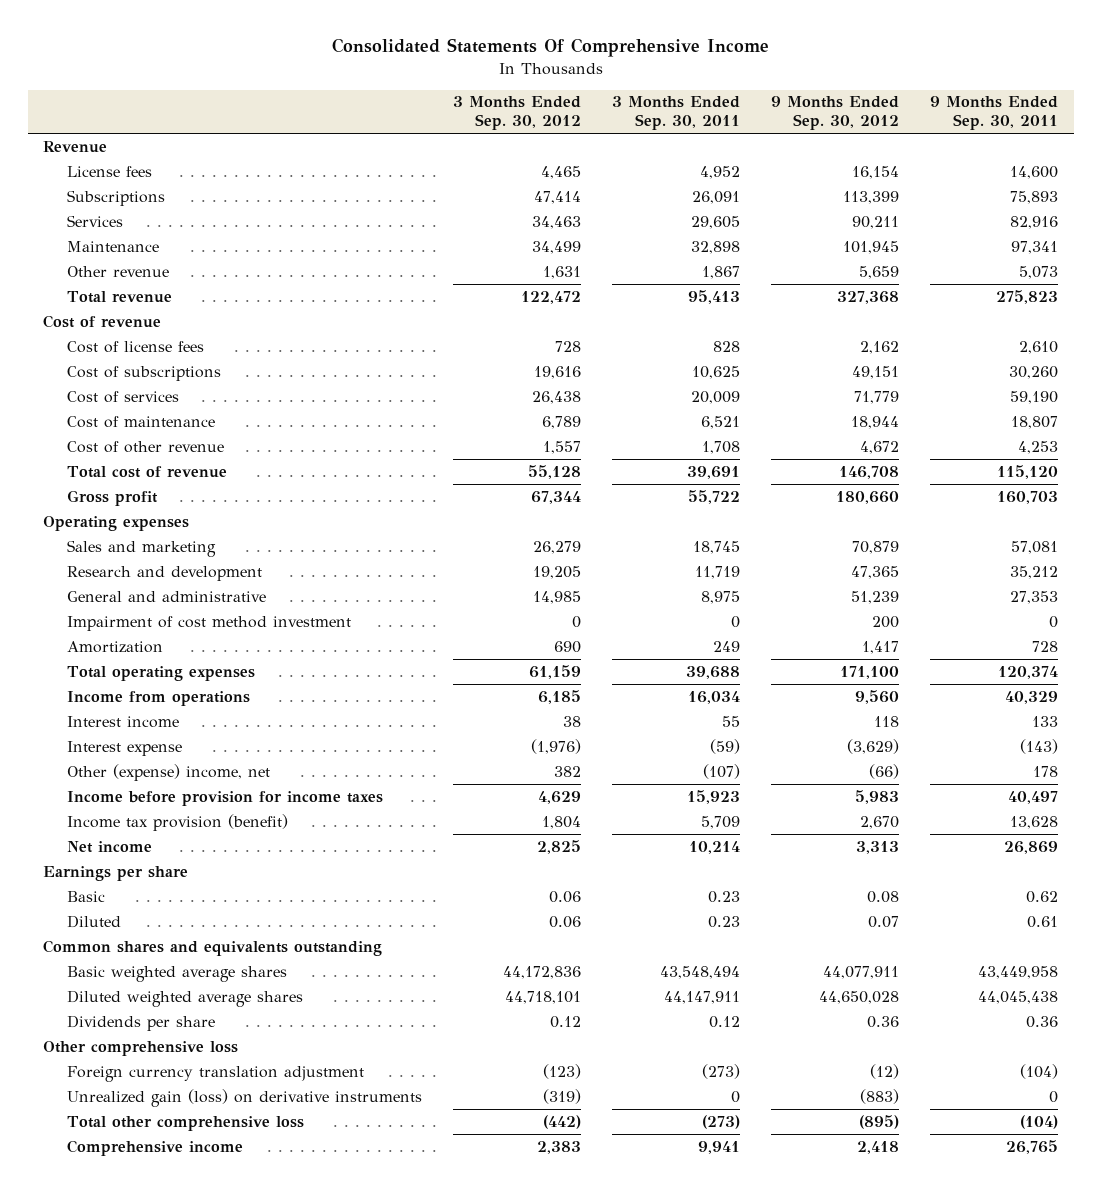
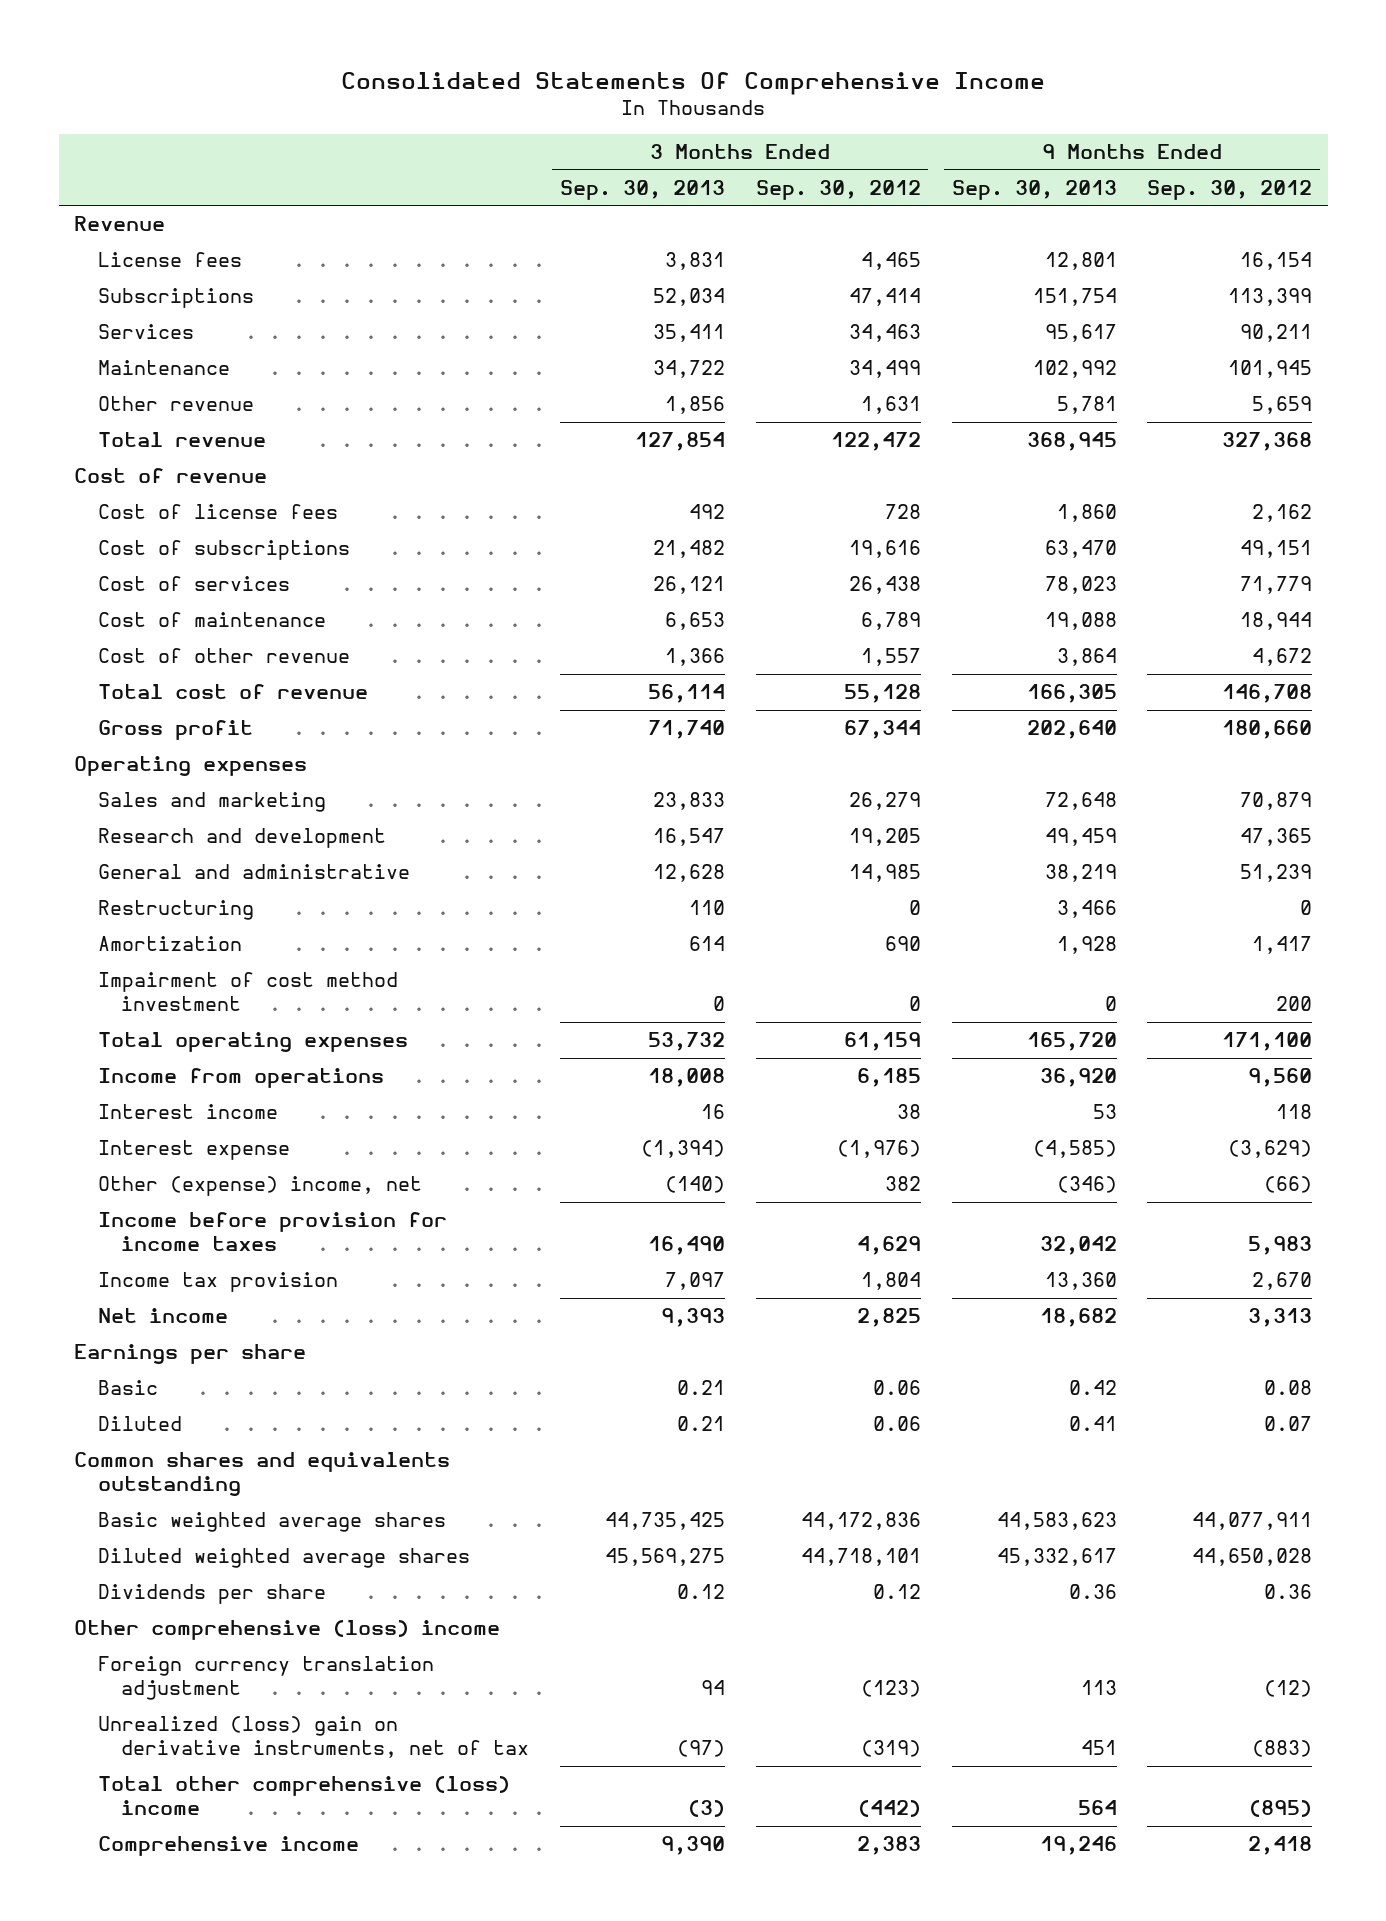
[612,96,741,131] 3 Months Ended Sep. 30, 2011 -> none
[930,96,1059,131] 9 Months Ended Sep. 30, 2011 -> none
none -> [560,179,726,200] Sep. 30, 2013
none -> [951,179,1117,200] Sep. 30, 2013
none -> [97,900,254,921] Restructuring
[66,615,351,631] Impairment of cost method investment -> [97,972,398,1012] Impairment of cost method investment
[66,813,288,831] Income tax provision (benefit) -> [97,1272,338,1293] Income tax provision
[43,1040,239,1056] Other comprehensive loss -> [74,1620,501,1641] Other comprehensive (loss) income
[66,1088,422,1107] Unrealized gain (loss) on derivative instruments -> [97,1716,530,1759] Unrealized (loss) gain on derivative instruments, net of tax
[66,1115,304,1131] Total other comprehensive loss -> [97,1776,510,1816] Total other comprehensive (loss) income

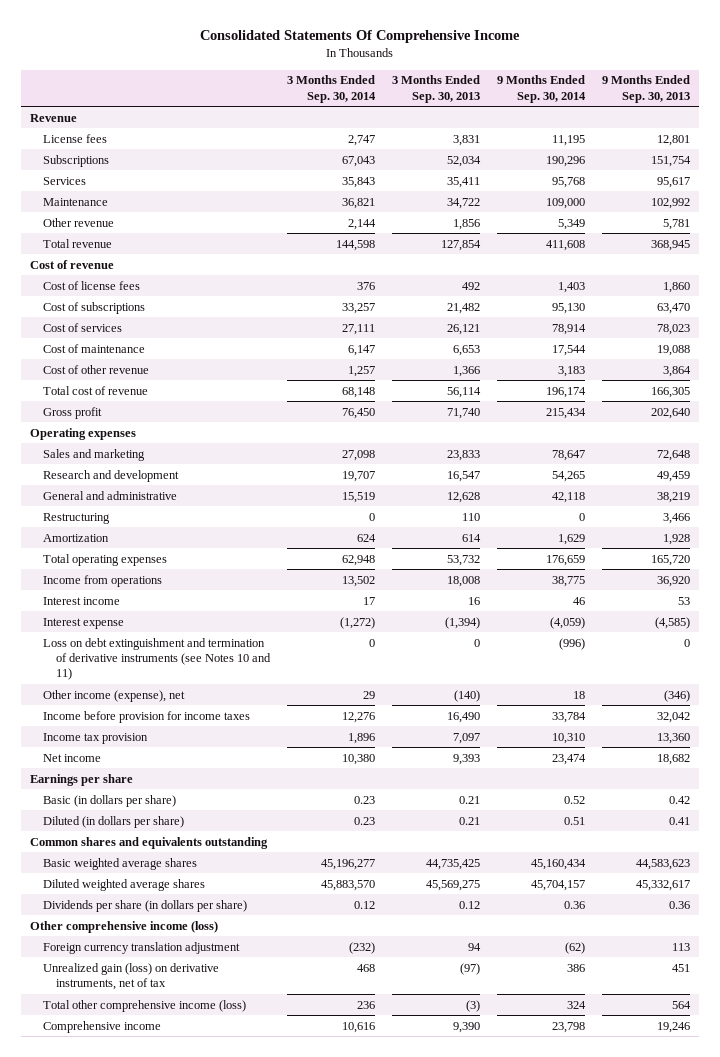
[755,179,921,200] Sep. 30, 2012 -> none
[1147,179,1313,200] Sep. 30, 2012 -> none
none -> [287,75,377,103] 3 Months Ended Sep. 30, 2014
none -> [497,75,587,103] 9 Months Ended Sep. 30, 2014
[97,972,398,1012] Impairment of cost method investment -> none
none -> [42,637,272,681] Loss on debt extinguishment and termination of derivative instruments (see Notes 10 and 11)
[97,1176,422,1197] Other (expense) income, net -> [42,689,185,702] Other income (expense), net
[97,1380,158,1396] Basic -> [42,794,176,807] Basic (in dollars per share)
[97,1416,182,1432] Diluted -> [42,815,184,828] Diluted (in dollars per share)
[97,1584,326,1605] Dividends per share -> [42,899,247,912] Dividends per share (in dollars per share)
[74,1620,501,1641] Other comprehensive (loss) income -> [29,920,218,933] Other comprehensive income (loss)
[97,1716,530,1759] Unrealized (loss) gain on derivative instruments, net of tax -> [42,962,219,991] Unrealized gain (loss) on derivative instruments, net of tax
[97,1776,510,1816] Total other comprehensive (loss) income -> [42,999,246,1012] Total other comprehensive income (loss)

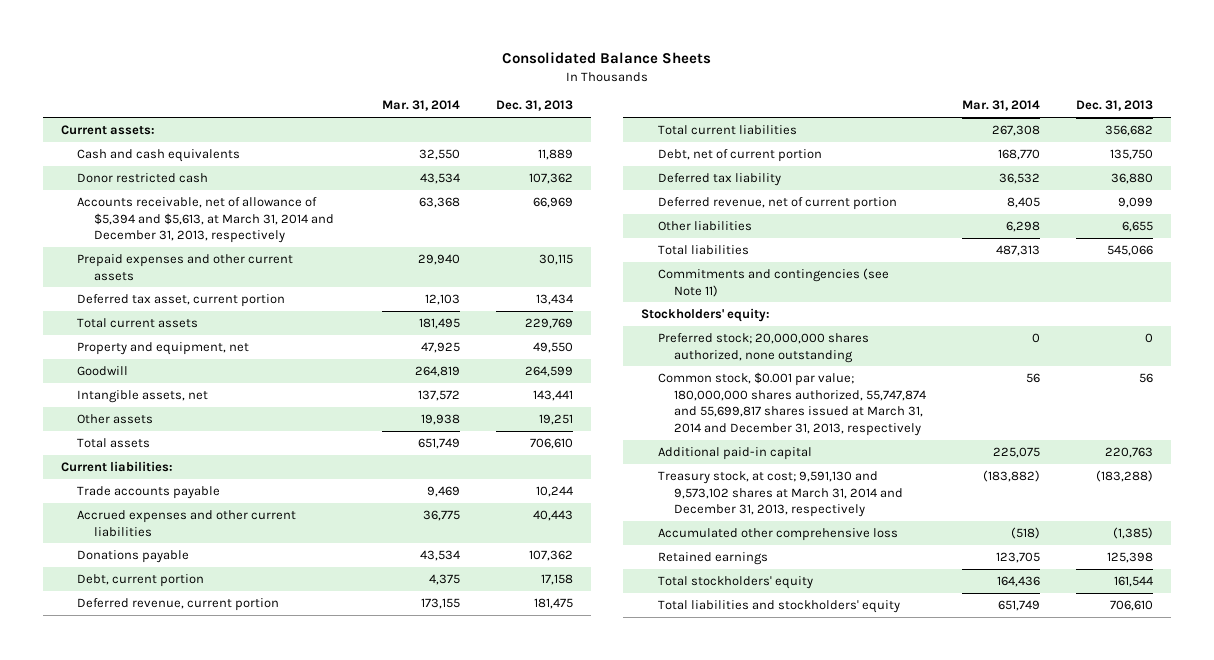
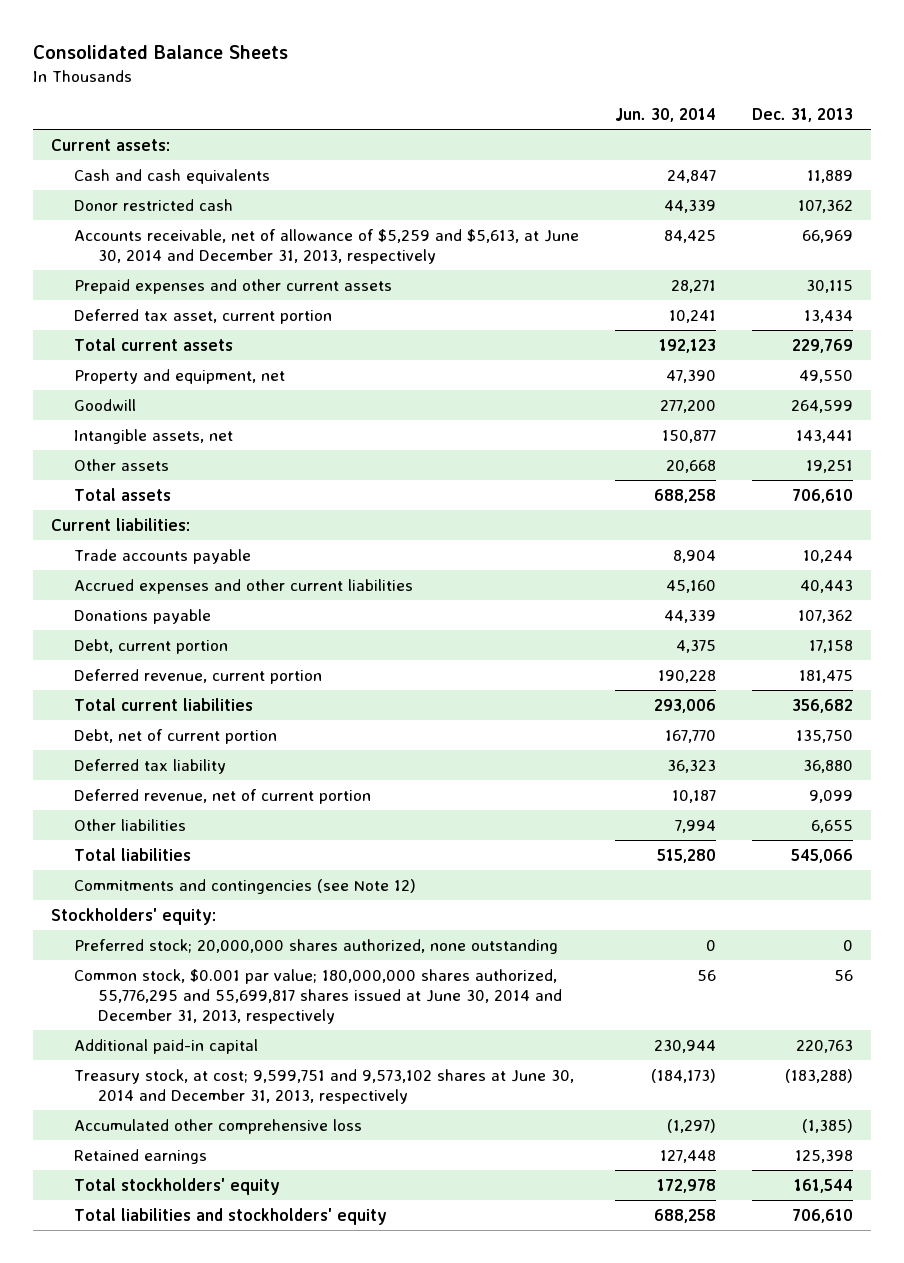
[381,100,460,112] Mar. 31, 2014 -> none
none -> [615,108,717,123] Jun. 30, 2014
[77,196,334,244] Accounts receivable, net of allowance of $5,394 and $5,613, at March 31, 2014 and December 31, 2013, respectively -> [74,228,580,264] Accounts receivable, net of allowance of $5,259 and $5,613, at June 30, 2014 and December 31, 2013, respectively
[657,267,889,297] Commitments and contingencies (see Note 11) -> [74,878,417,894] Commitments and contingencies (see Note 12)
[657,371,926,436] Common stock, $0.001 par value; 180,000,000 shares authorized, 55,747,874 and 55,699,817 shares issued at March 31, 2014 and December 31, 2013, respectively -> [74,968,562,1024] Common stock, $0.001 par value; 180,000,000 shares authorized, 55,776,295 and 55,699,817 shares issued at June 30, 2014 and December 31, 2013, respectively
[657,470,903,518] Treasury stock, at cost; 9,591,130 and 9,573,102 shares at March 31, 2014 and December 31, 2013, respectively -> [74,1068,575,1104] Treasury stock, at cost; 9,599,751 and 9,573,102 shares at June 30, 2014 and December 31, 2013, respectively

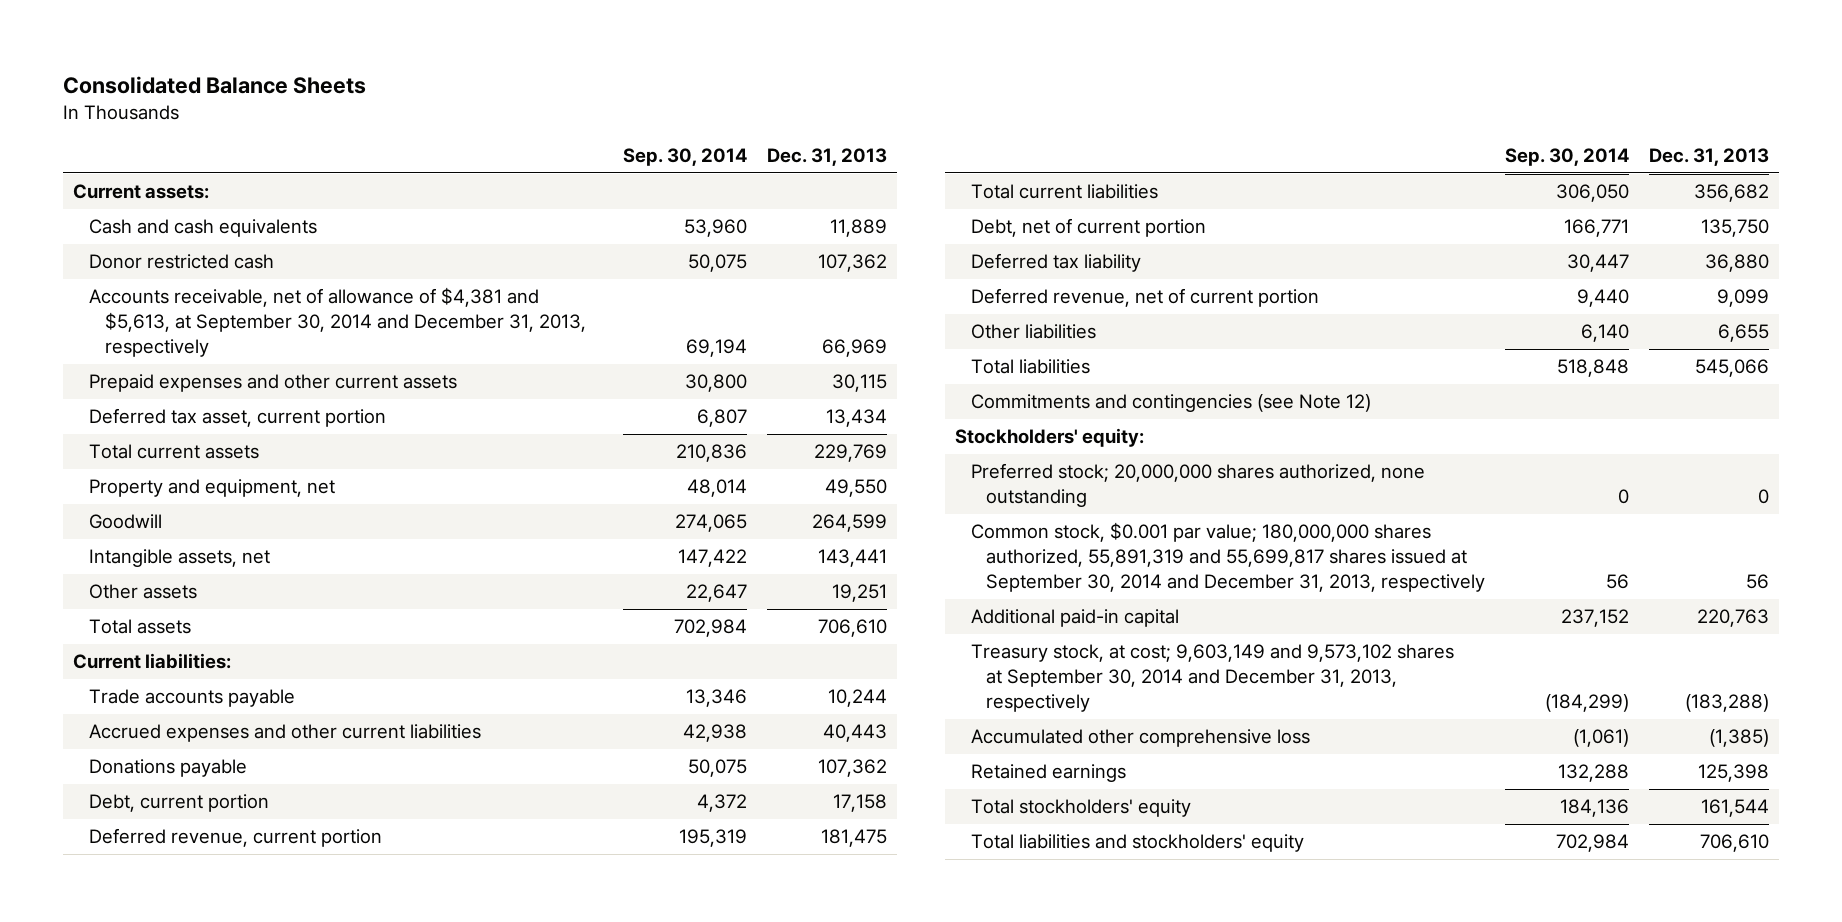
[615,108,717,123] Jun. 30, 2014 -> none
none -> [623,148,748,167] Sep. 30, 2014
[74,228,580,264] Accounts receivable, net of allowance of $5,259 and $5,613, at June 30, 2014 and December 31, 2013, respectively -> [88,287,586,357] Accounts receivable, net of allowance of $4,381 and $5,613, at September 30, 2014 and December 31, 2013, respectively
[74,968,562,1024] Common stock, $0.001 par value; 180,000,000 shares authorized, 55,776,295 and 55,699,817 shares issued at June 30, 2014 and December 31, 2013, respectively -> [970,522,1486,592] Common stock, $0.001 par value; 180,000,000 shares authorized, 55,891,319 and 55,699,817 shares issued at September 30, 2014 and December 31, 2013, respectively
[74,1068,575,1104] Treasury stock, at cost; 9,599,751 and 9,573,102 shares at June 30, 2014 and December 31, 2013, respectively -> [970,644,1454,712] Treasury stock, at cost; 9,603,149 and 9,573,102 shares at September 30, 2014 and December 31, 2013, respectively

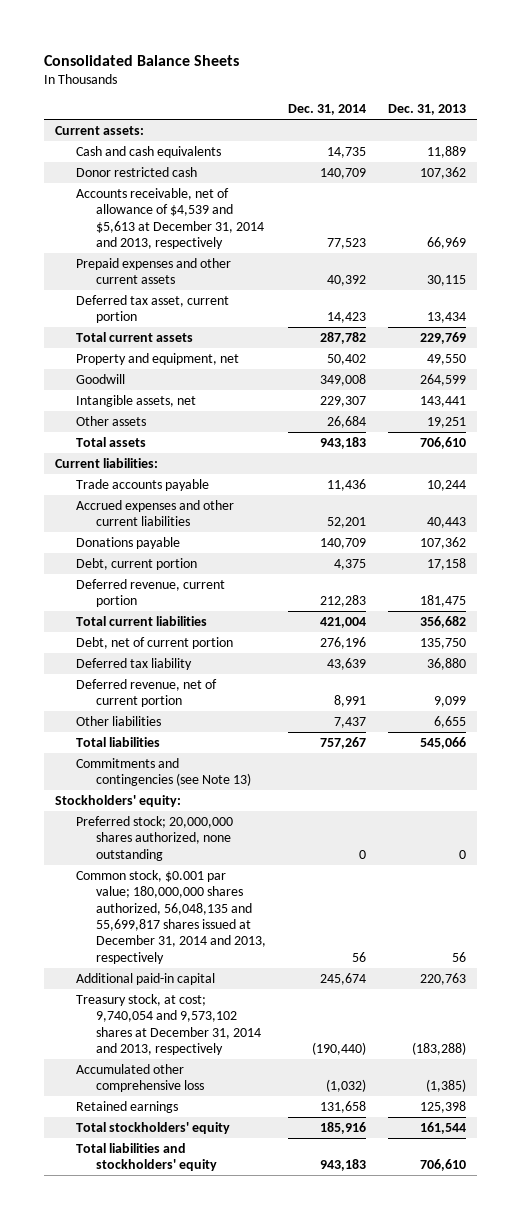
[623,148,748,167] Sep. 30, 2014 -> none
none -> [287,104,366,116] Dec. 31, 2014
[88,287,586,357] Accounts receivable, net of allowance of $4,381 and $5,613, at September 30, 2014 and December 31, 2013, respectively -> [75,187,265,250] Accounts receivable, net of allowance of $4,539 and $5,613 at December 31, 2014 and 2013, respectively
[970,394,1371,413] Commitments and contingencies (see Note 12) -> [75,757,252,787] Commitments and contingencies (see Note 13)
[970,522,1486,592] Common stock, $0.001 par value; 180,000,000 shares authorized, 55,891,319 and 55,699,817 shares issued at September 30, 2014 and December 31, 2013, respectively -> [75,869,267,964] Common stock, $0.001 par value; 180,000,000 shares authorized, 56,048,135 and 55,699,817 shares issued at December 31, 2014 and 2013, respectively
[970,644,1454,712] Treasury stock, at cost; 9,603,149 and 9,573,102 shares at September 30, 2014 and December 31, 2013, respectively -> [75,993,262,1056] Treasury stock, at cost; 9,740,054 and 9,573,102 shares at December 31, 2014 and 2013, respectively

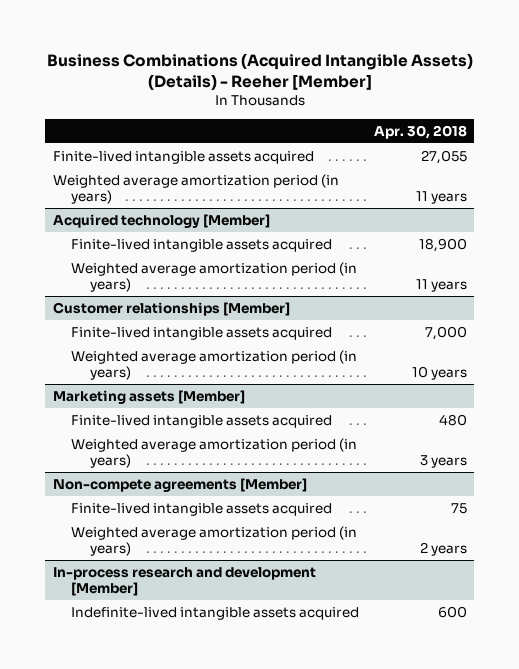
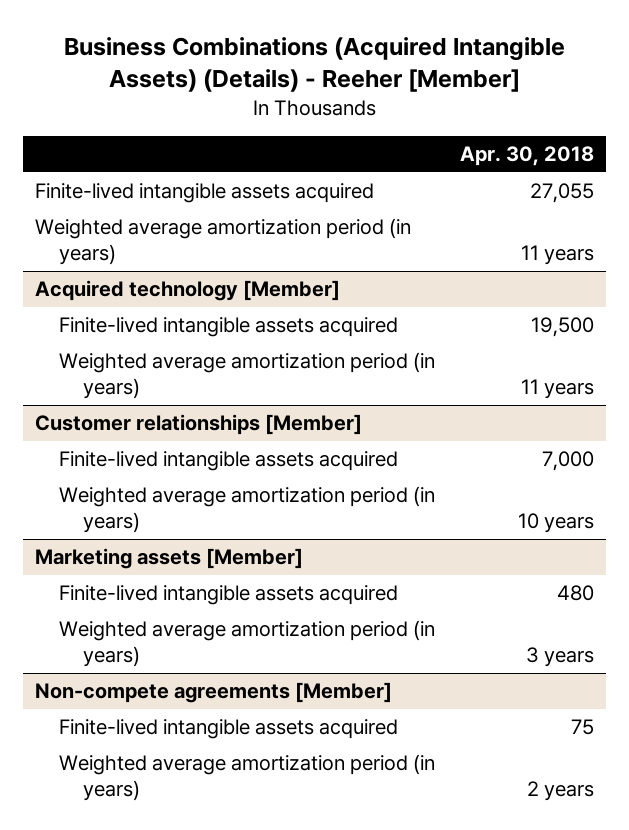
[418,238,467,253] 18,900 -> [530,317,594,338] 19,500
[52,567,316,596] In-process research and development [Member] -> none
[71,607,360,621] Indefinite-lived intangible assets acquired -> none

